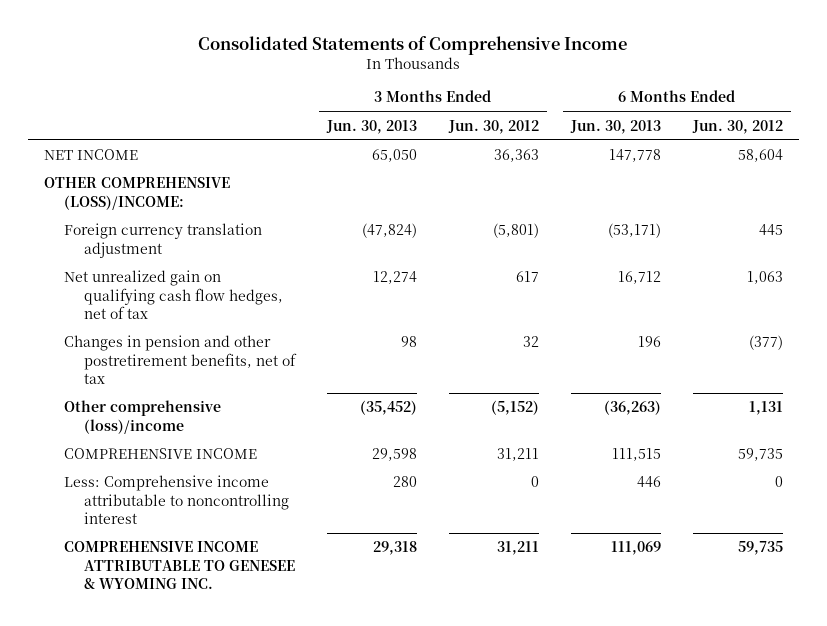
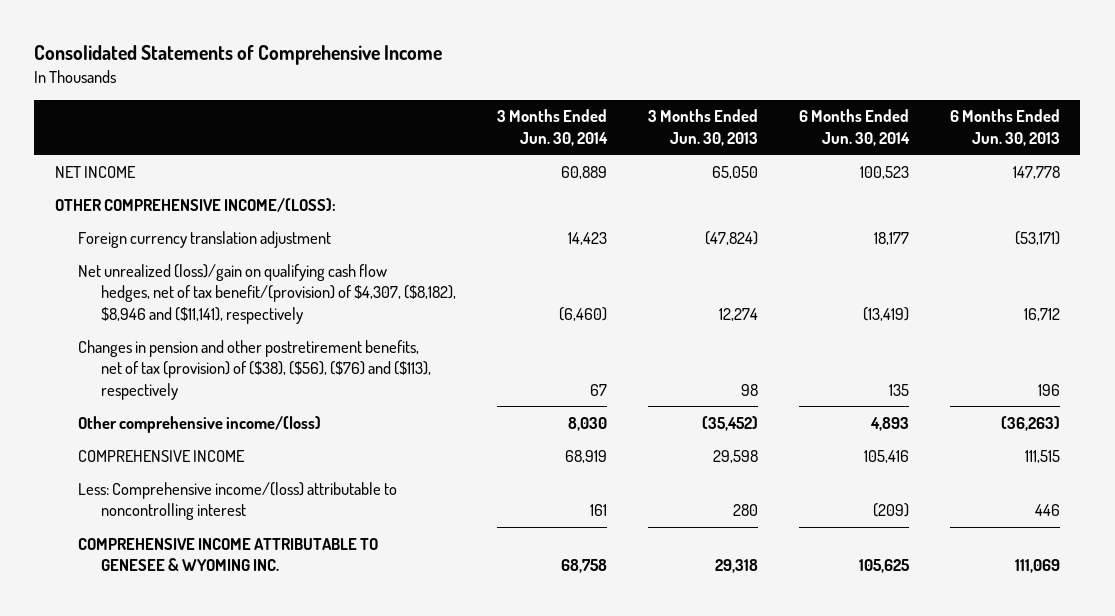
[447,119,539,134] Jun. 30, 2012 -> none
[691,119,783,134] Jun. 30, 2012 -> none
none -> [496,109,608,146] 3 Months Ended Jun. 30, 2014
none -> [798,109,910,146] 6 Months Ended Jun. 30, 2014
[43,177,230,210] OTHER COMPREHENSIVE (LOSS)/INCOME: -> [54,197,336,212] OTHER COMPREHENSIVE INCOME/(LOSS):
[63,270,283,319] Net unrealized gain on qualifying cash flow hedges, net of tax -> [77,263,456,324] Net unrealized (loss)/gain on qualifying cash flow hedges, net of tax benefit/(provision) of $4,307, ($8,182), $8,946 and ($11,141), respectively
[63,335,297,384] Changes in pension and other postretirement benefits, net of tax -> [77,339,431,400] Changes in pension and other postretirement benefits, net of tax (provision) of ($38), ($56), ($76) and ($113), respectively
[63,400,221,434] Other comprehensive (loss)/income -> [77,415,321,433] Other comprehensive income/(loss)
[63,475,289,524] Less: Comprehensive income attributable to noncontrolling interest -> [77,481,397,521] Less: Comprehensive income/(loss) attributable to noncontrolling interest

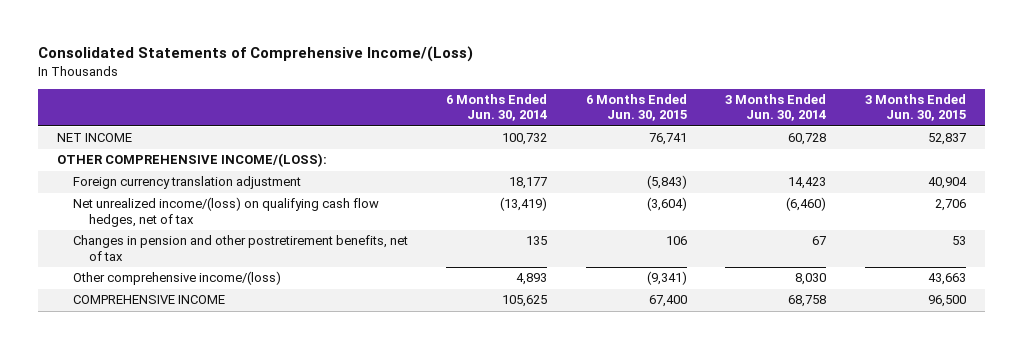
[34,45,443,66] Consolidated Statements of Comprehensive Income -> [38,46,474,63] Consolidated Statements of Comprehensive Income/(Loss)
[647,109,758,146] 3 Months Ended Jun. 30, 2013 -> none
[949,109,1060,146] 6 Months Ended Jun. 30, 2013 -> none
none -> [585,94,687,122] 6 Months Ended Jun. 30, 2015
none -> [864,94,966,122] 3 Months Ended Jun. 30, 2015
[560,165,607,179] 60,889 -> [788,133,827,146] 60,728
[859,165,909,179] 100,523 -> [502,133,548,146] 100,732
[77,263,456,324] Net unrealized (loss)/gain on qualifying cash flow hedges, net of tax benefit/(provision) of $4,307, ($8,182), $8,946 and ($11,141), respectively -> [73,197,380,227] Net unrealized income/(loss) on qualifying cash flow hedges, net of tax
[77,339,431,400] Changes in pension and other postretirement benefits, net of tax (provision) of ($38), ($56), ($76) and ($113), respectively -> [73,235,409,261] Changes in pension and other postretirement benefits, net of tax
[77,481,397,521] Less: Comprehensive income/(loss) attributable to noncontrolling interest -> none
[77,537,378,572] COMPREHENSIVE INCOME ATTRIBUTABLE TO GENESEE & WYOMING INC. -> none
[564,449,607,463] 68,919 -> [788,295,827,308] 68,758
[863,449,909,463] 105,416 -> [502,295,548,308] 105,625

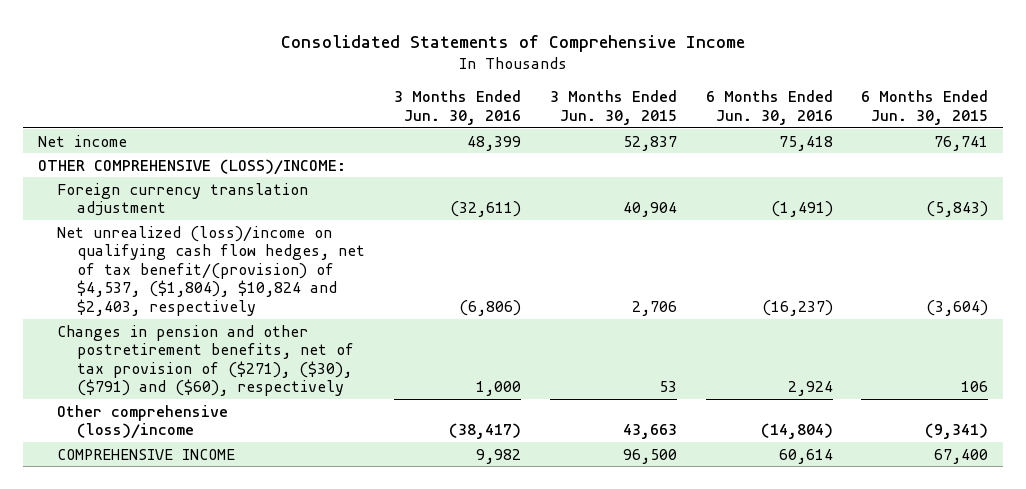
[38,46,474,63] Consolidated Statements of Comprehensive Income/(Loss) -> [280,34,745,52] Consolidated Statements of Comprehensive Income
[446,94,548,122] 6 Months Ended Jun. 30, 2014 -> none
[725,94,827,122] 3 Months Ended Jun. 30, 2014 -> none
none -> [393,90,521,125] 3 Months Ended Jun. 30, 2016
none -> [705,90,833,125] 6 Months Ended Jun. 30, 2016
[57,133,133,143] NET INCOME -> [37,134,127,147] Net income
[57,153,328,168] OTHER COMPREHENSIVE INCOME/(LOSS): -> [37,158,346,175] OTHER COMPREHENSIVE (LOSS)/INCOME:
[73,197,380,227] Net unrealized income/(loss) on qualifying cash flow hedges, net of tax -> [57,225,365,316] Net unrealized (loss)/income on qualifying cash flow hedges, net of tax benefit/(provision) of $4,537, ($1,804), $10,824 and $2,403, respectively
[73,235,409,261] Changes in pension and other postretirement benefits, net of tax -> [57,324,354,397] Changes in pension and other postretirement benefits, net of tax provision of ($271), ($30), ($791) and ($60), respectively
[73,271,282,286] Other comprehensive income/(loss) -> [57,404,229,440] Other comprehensive (loss)/income

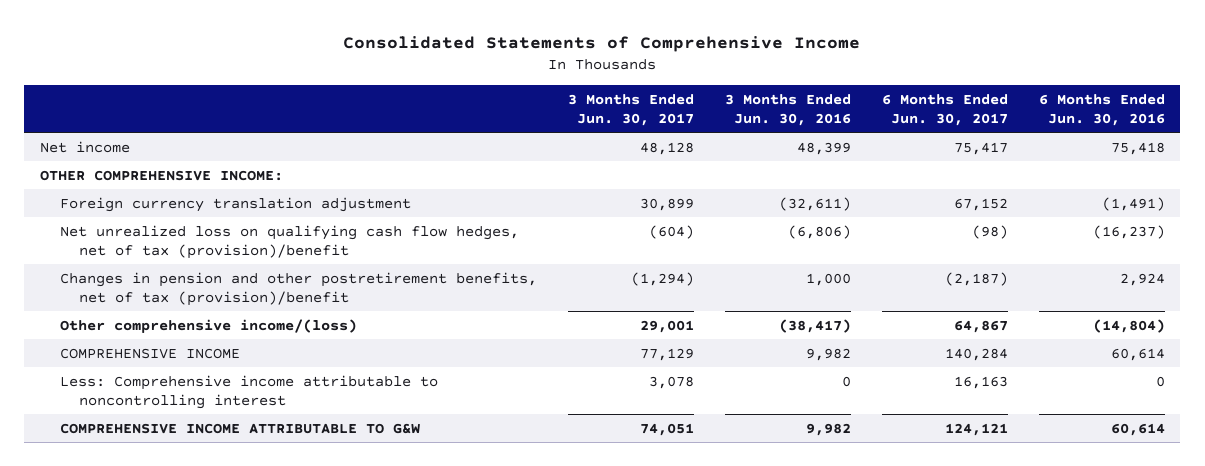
[549,90,677,125] 3 Months Ended Jun. 30, 2015 -> none
[861,90,989,125] 6 Months Ended Jun. 30, 2015 -> none
none -> [567,93,694,126] 3 Months Ended Jun. 30, 2017
none -> [881,93,1008,126] 6 Months Ended Jun. 30, 2017
[37,158,346,175] OTHER COMPREHENSIVE (LOSS)/INCOME: -> [39,169,283,181] OTHER COMPREHENSIVE INCOME:
[57,225,365,316] Net unrealized (loss)/income on qualifying cash flow hedges, net of tax benefit/(provision) of $4,537, ($1,804), $10,824 and $2,403, respectively -> [59,224,519,259] Net unrealized loss on qualifying cash flow hedges, net of tax (provision)/benefit
[57,324,354,397] Changes in pension and other postretirement benefits, net of tax provision of ($271), ($30), ($791) and ($60), respectively -> [59,271,537,306] Changes in pension and other postretirement benefits, net of tax (provision)/benefit
[57,404,229,440] Other comprehensive (loss)/income -> [59,318,357,333] Other comprehensive income/(loss)
none -> [59,374,438,409] Less: Comprehensive income attributable to noncontrolling interest
none -> [59,422,420,434] COMPREHENSIVE INCOME ATTRIBUTABLE TO G&W

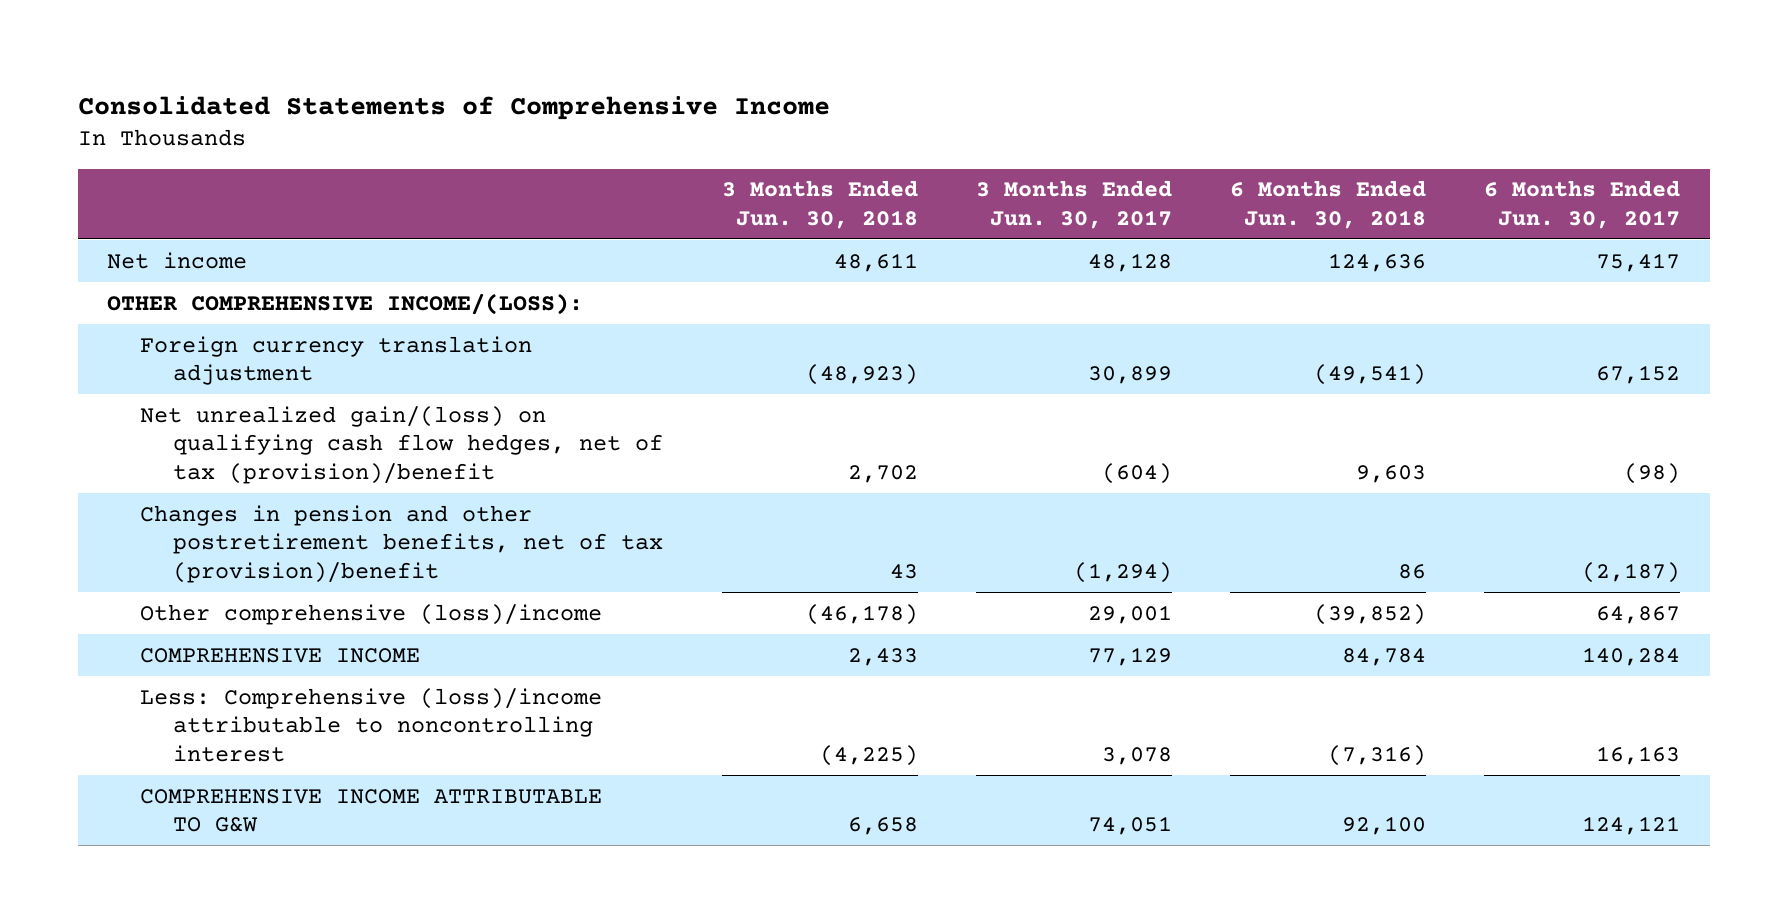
[724,93,851,126] 3 Months Ended Jun. 30, 2016 -> none
[1038,93,1165,126] 6 Months Ended Jun. 30, 2016 -> none
none -> [721,180,918,229] 3 Months Ended Jun. 30, 2018
none -> [1230,180,1427,229] 6 Months Ended Jun. 30, 2018
[39,169,283,181] OTHER COMPREHENSIVE INCOME: -> [106,292,583,315] OTHER COMPREHENSIVE INCOME/(LOSS):
[59,224,519,259] Net unrealized loss on qualifying cash flow hedges, net of tax (provision)/benefit -> [140,405,664,484] Net unrealized gain/(loss) on qualifying cash flow hedges, net of tax (provision)/benefit
[59,318,357,333] Other comprehensive income/(loss) -> [140,603,603,625] Other comprehensive (loss)/income
[59,374,438,409] Less: Comprehensive income attributable to noncontrolling interest -> [140,687,603,762] Less: Comprehensive (loss)/income attributable to noncontrolling interest

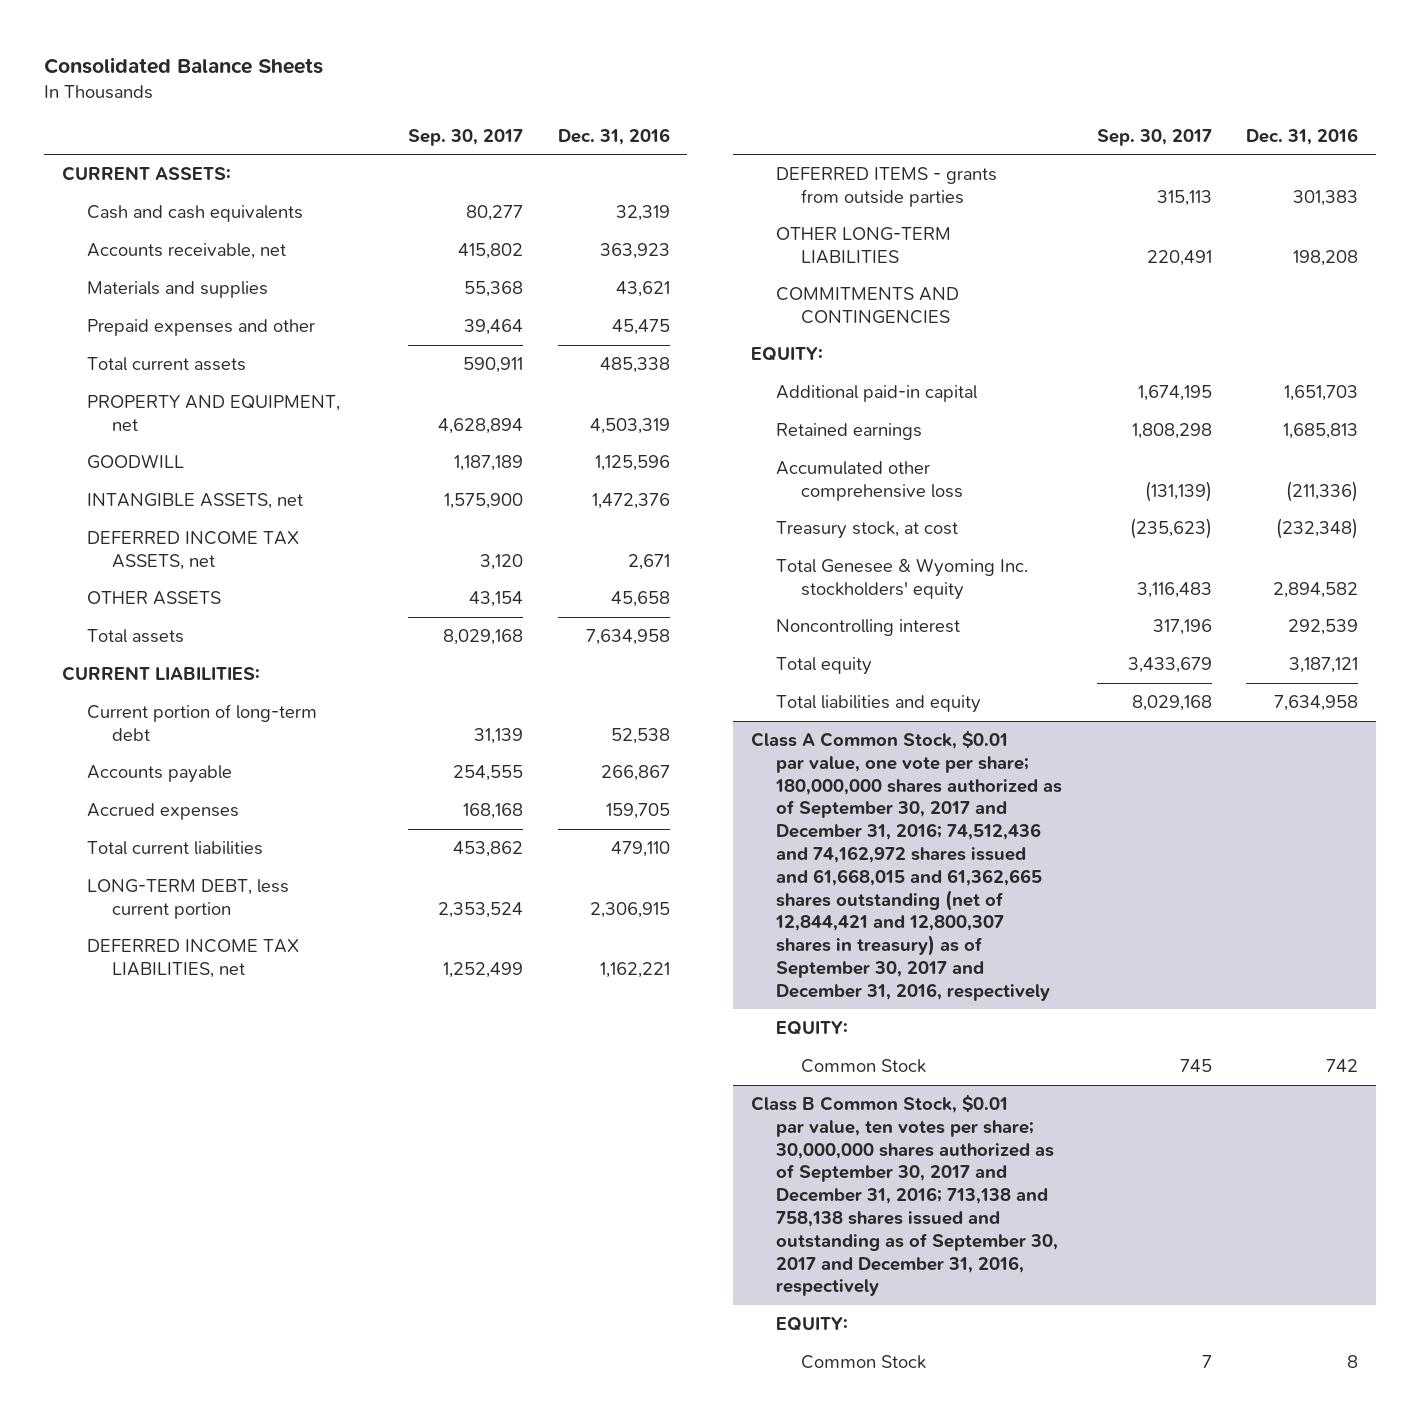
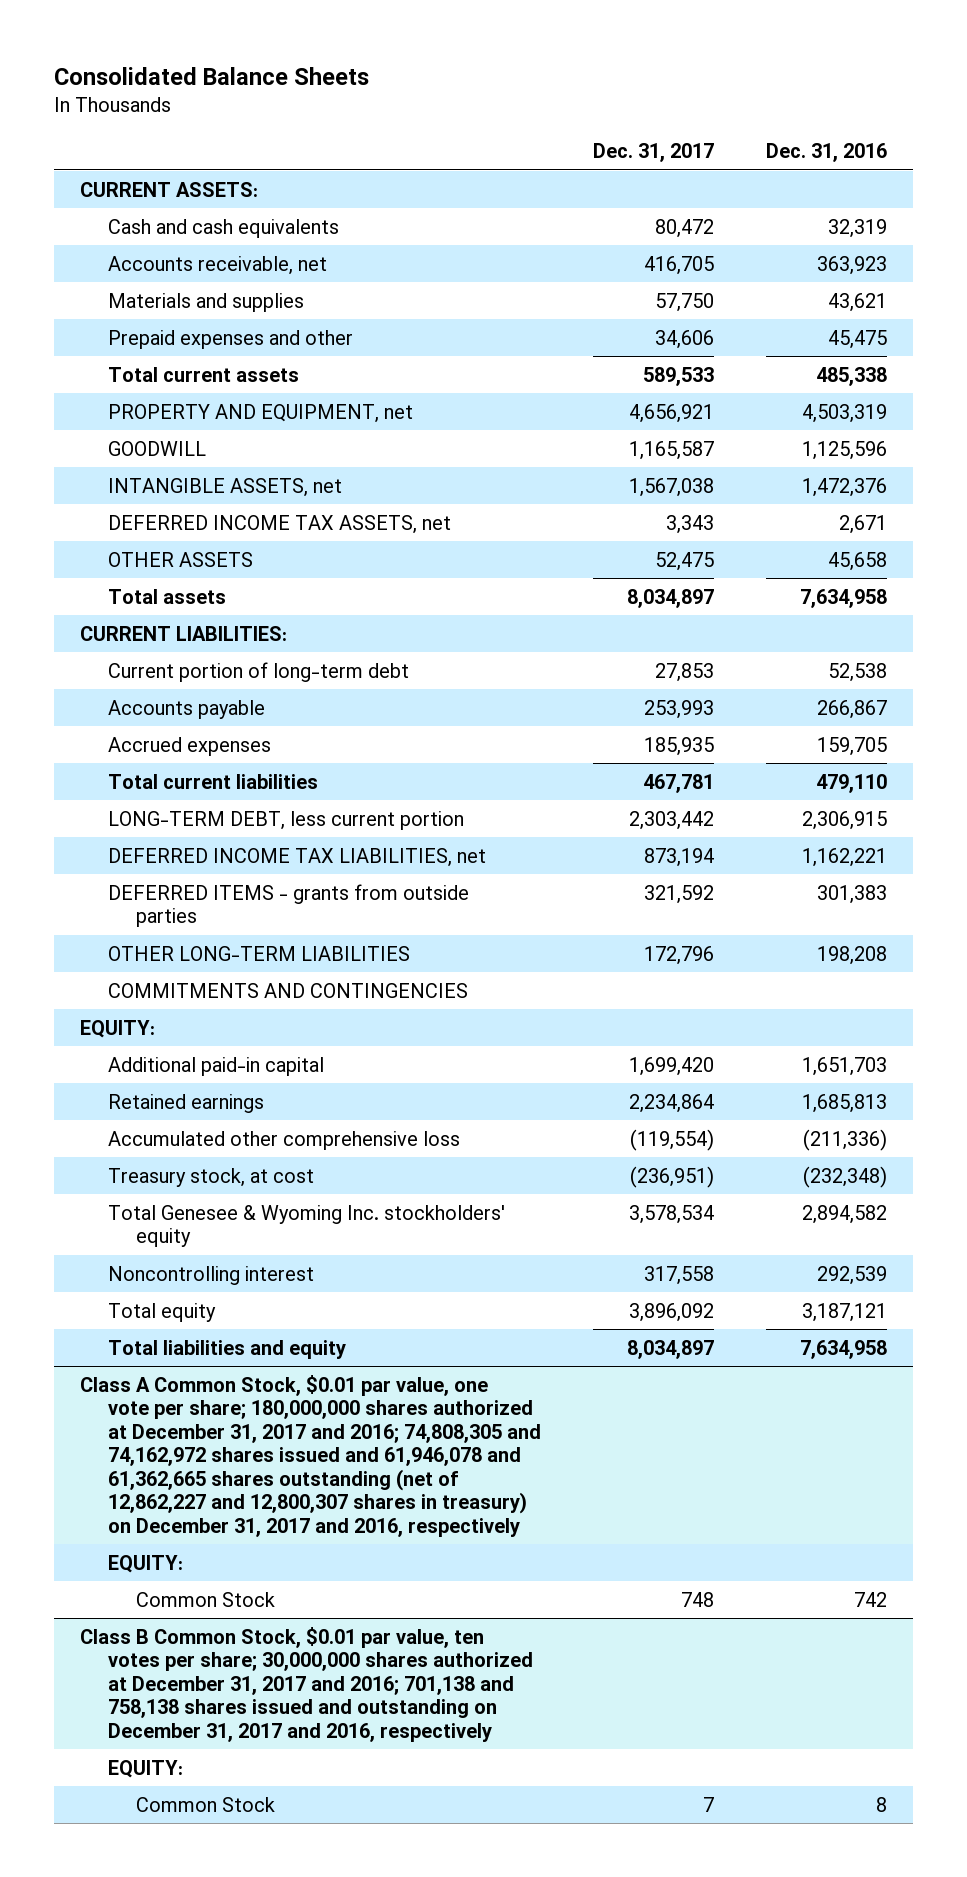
[407,128,523,146] Sep. 30, 2017 -> none
none -> [592,143,714,163] Dec. 31, 2017
[750,730,1062,1001] Class A Common Stock, $0.01 par value, one vote per share; 180,000,000 shares authorized as of September 30, 2017 and December 31, 2016; 74,512,436 and 74,162,972 shares issued and 61,668,015 and 61,362,665 shares outstanding (net of 12,844,421 and 12,800,307 shares in treasury) as of September 30, 2017 and December 31, 2016, respectively -> [79,1374,541,1537] Class A Common Stock, $0.01 par value, one vote per share; 180,000,000 shares authorized at December 31, 2017 and 2016; 74,808,305 and 74,162,972 shares issued and 61,946,078 and 61,362,665 shares outstanding (net of 12,862,227 and 12,800,307 shares in treasury) on December 31, 2017 and 2016, respectively
[750,1094,1058,1297] Class B Common Stock, $0.01 par value, ten votes per share; 30,000,000 shares authorized as of September 30, 2017 and December 31, 2016; 713,138 and 758,138 shares issued and outstanding as of September 30, 2017 and December 31, 2016, respectively -> [79,1626,533,1742] Class B Common Stock, $0.01 par value, ten votes per share; 30,000,000 shares authorized at December 31, 2017 and 2016; 701,138 and 758,138 shares issued and outstanding on December 31, 2017 and 2016, respectively

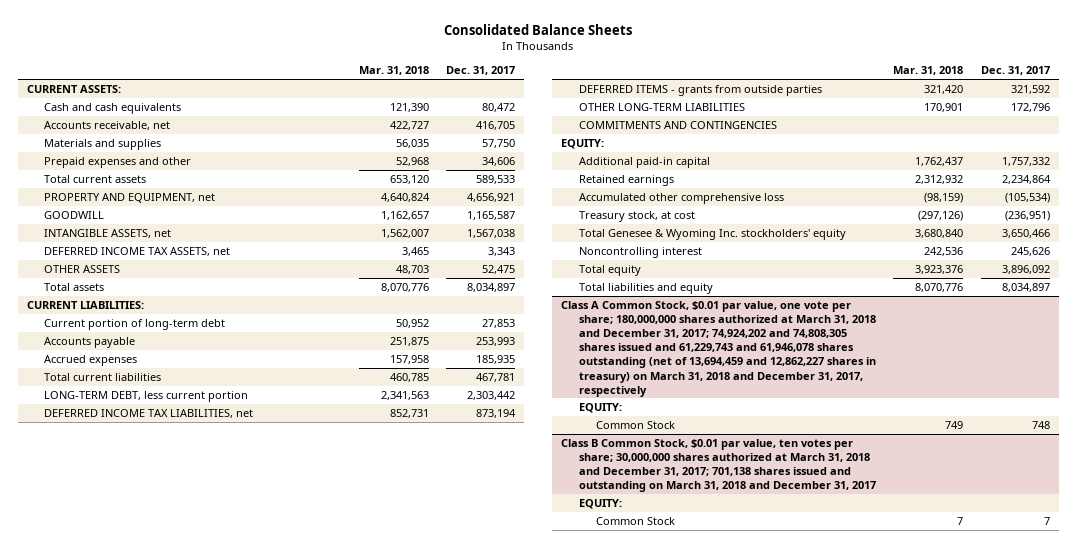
[766,143,888,163] Dec. 31, 2016 -> none
none -> [358,66,429,76] Mar. 31, 2018
[628,1056,714,1076] 1,699,420 -> [1002,156,1051,166] 1,757,332
[629,1128,714,1151] (119,554) -> [1005,192,1051,203] (105,534)
[628,1204,714,1224] 3,578,534 -> [1002,228,1051,238] 3,650,466
[643,1265,714,1285] 317,558 -> [1011,246,1051,256] 245,626
[79,1374,541,1537] Class A Common Stock, $0.01 par value, one vote per share; 180,000,000 shares authorized at December 31, 2017 and 2016; 74,808,305 and 74,162,972 shares issued and 61,946,078 and 61,362,665 shares outstanding (net of 12,862,227 and 12,800,307 shares in treasury) on December 31, 2017 and 2016, respectively -> [561,300,876,397] Class A Common Stock, $0.01 par value, one vote per share; 180,000,000 shares authorized at March 31, 2018 and December 31, 2017; 74,924,202 and 74,808,305 shares issued and 61,229,743 and 61,946,078 shares outstanding (net of 13,694,459 and 12,862,227 shares in treasury) on March 31, 2018 and December 31, 2017, respectively
[79,1626,533,1742] Class B Common Stock, $0.01 par value, ten votes per share; 30,000,000 shares authorized at December 31, 2017 and 2016; 701,138 and 758,138 shares issued and outstanding on December 31, 2017 and 2016, respectively -> [561,438,876,493] Class B Common Stock, $0.01 par value, ten votes per share; 30,000,000 shares authorized at March 31, 2018 and December 31, 2017; 701,138 shares issued and outstanding on March 31, 2018 and December 31, 2017

